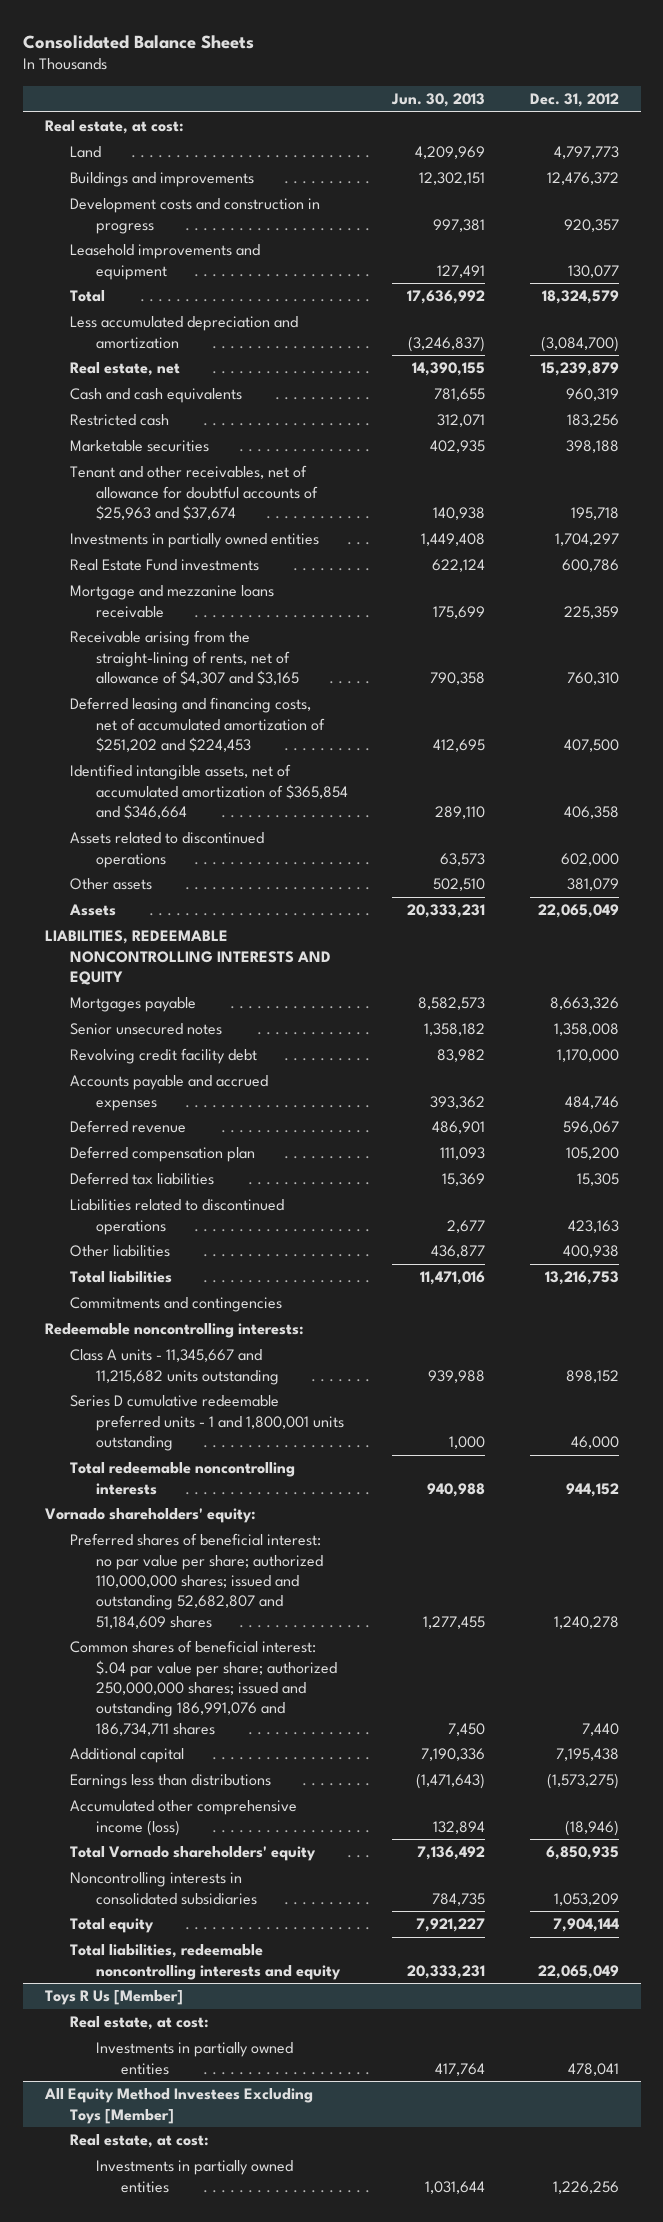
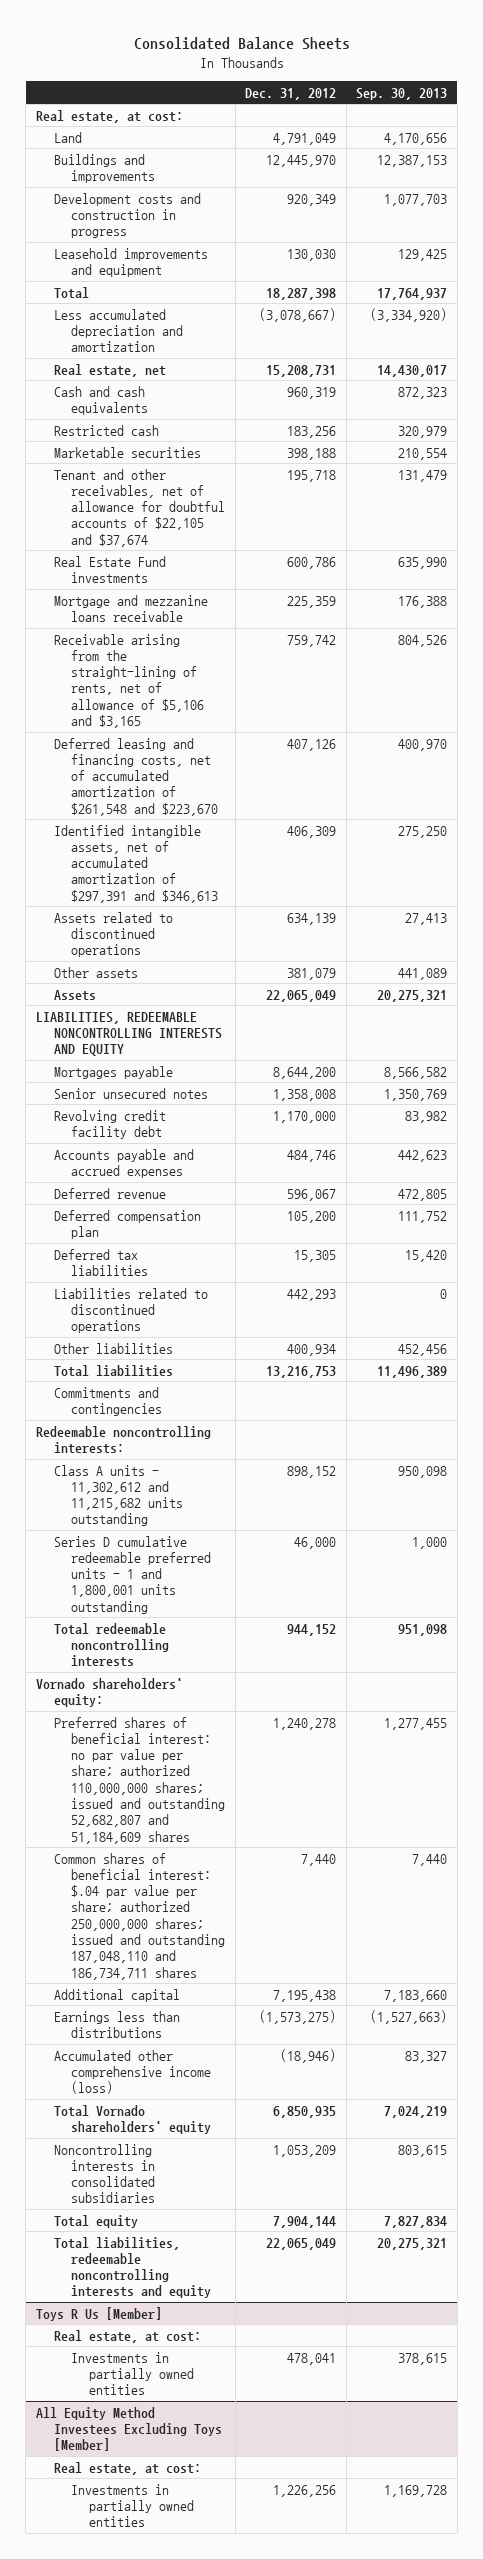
[391,92,486,107] Jun. 30, 2013 -> none
none -> [356,87,448,100] Sep. 30, 2013
[553,146,619,160] 4,797,773 -> [273,132,337,145] 4,791,049
[546,172,619,186] 12,476,372 -> [266,154,337,167] 12,445,970
[563,218,619,232] 920,357 -> [287,193,337,206] 920,349
[567,264,619,278] 130,077 -> [287,248,337,261] 130,030
[541,290,619,305] 18,324,579 -> [266,287,337,300] 18,287,398
[540,335,619,352] (3,084,700) -> [259,307,337,322] (3,078,667)
[540,362,619,377] 15,239,879 -> [266,364,337,377] 15,208,731
[70,533,320,549] Investments in partially owned entities -> none
[70,465,318,520] Tenant and other receivables, net of allowance for doubtful accounts of $25,963 and $37,674 -> [53,468,226,547] Tenant and other receivables, net of allowance for doubtful accounts of $22,105 and $37,674
[70,630,299,685] Receivable arising from the straight-lining of rents, net of allowance of $4,307 and $3,165 -> [53,633,205,729] Receivable arising from the straight-lining of rents, net of allowance of $5,106 and $3,165
[566,671,619,685] 760,310 -> [287,634,337,647] 759,742
[70,697,325,752] Deferred leasing and financing costs, net of accumulated amortization of $251,202 and $224,453 -> [53,737,219,816] Deferred leasing and financing costs, net of accumulated amortization of $261,548 and $223,670
[563,738,619,752] 407,500 -> [287,738,337,751] 407,126
[70,764,348,819] Identified intangible assets, net of accumulated amortization of $365,854 and $346,664 -> [53,824,219,903] Identified intangible assets, net of accumulated amortization of $297,391 and $346,613
[563,805,619,819] 406,358 -> [287,825,337,838] 406,309
[560,852,619,866] 602,000 -> [287,912,337,925] 634,139
[549,997,619,1011] 8,663,326 -> [273,1066,337,1079] 8,644,200
[567,1219,619,1233] 423,163 -> [287,1288,337,1301] 442,293
[562,1245,619,1259] 400,938 -> [287,1343,337,1356] 400,934
[70,1349,279,1385] Class A units - 11,345,667 and 11,215,682 units outstanding -> [53,1464,184,1527] Class A units - 11,302,612 and 11,215,682 units outstanding
[70,1640,337,1736] Common shares of beneficial interest: $.04 par value per share; authorized 250,000,000 shares; issued and outstanding 186,991,076 and 186,734,711 shares -> [53,1852,226,1980] Common shares of beneficial interest: $.04 par value per share; authorized 250,000,000 shares; issued and outstanding 187,048,110 and 186,734,711 shares

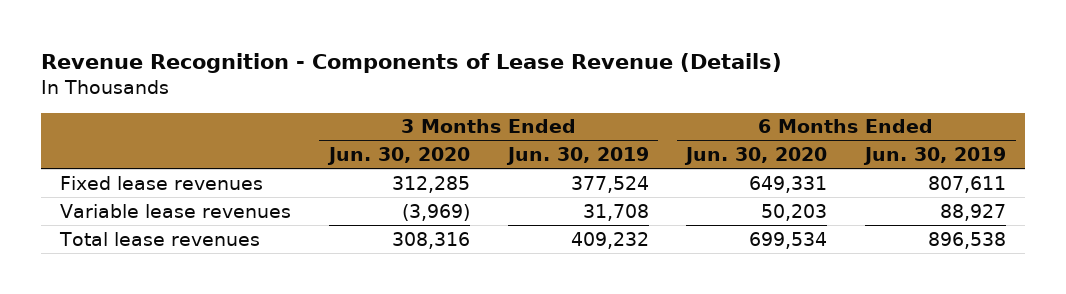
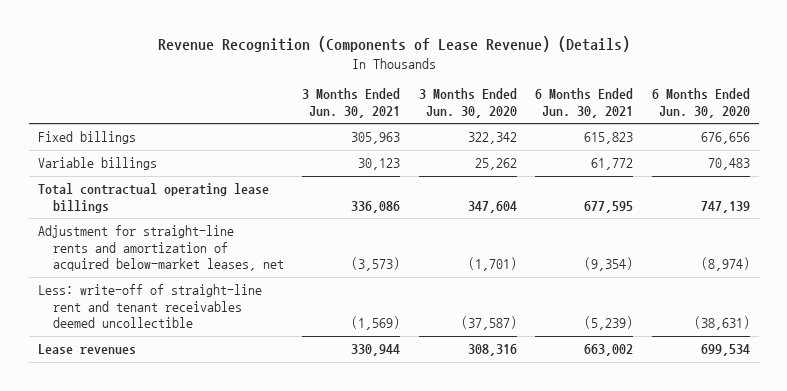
[40,53,782,74] Revenue Recognition - Components of Lease Revenue (Details) -> [157,36,630,53] Revenue Recognition (Components of Lease Revenue) (Details)
[505,146,649,165] Jun. 30, 2019 -> none
[863,146,1007,165] Jun. 30, 2019 -> none
none -> [302,88,401,118] 3 Months Ended Jun. 30, 2021
none -> [535,88,634,118] 6 Months Ended Jun. 30, 2021
[59,175,263,190] Fixed lease revenues -> [37,131,136,145] Fixed billings
[391,175,470,193] 312,285 -> [467,132,517,145] 322,342
[749,175,828,193] 649,331 -> [700,132,750,145] 676,656
[59,203,291,218] Variable lease revenues -> [37,157,157,171] Variable billings
[401,203,470,221] (3,969) -> [474,158,517,171] 25,262
[761,203,828,221] 50,203 -> [707,158,750,171] 70,483
none -> [37,183,269,213] Total contractual operating lease billings
none -> [37,225,284,272] Adjustment for straight-line rents and amortization of acquired below-market leases, net
none -> [37,284,262,329] Less: write-off of straight-line rent and tenant receivables deemed uncollectible
[58,231,260,246] Total lease revenues -> [37,344,136,355] Lease revenues

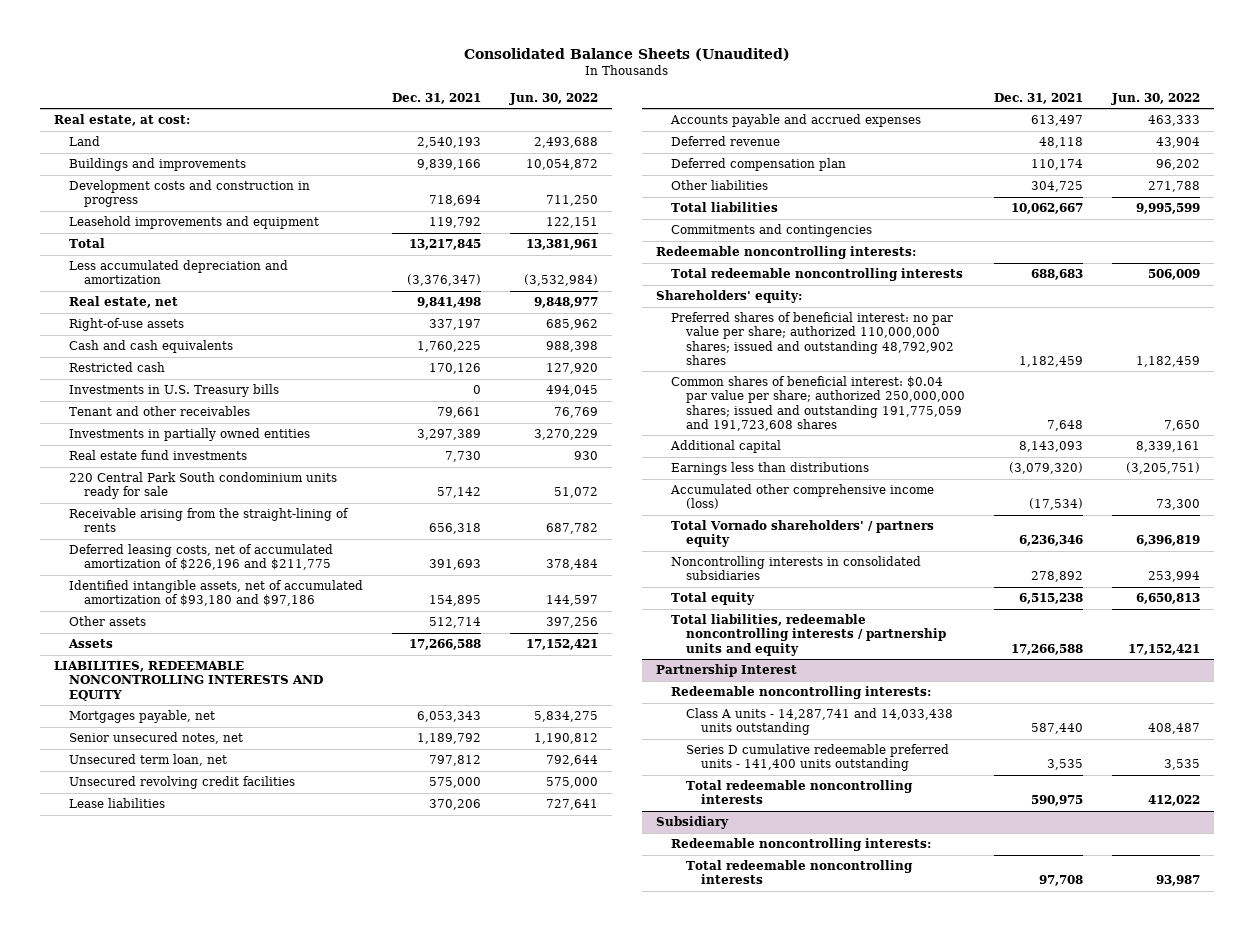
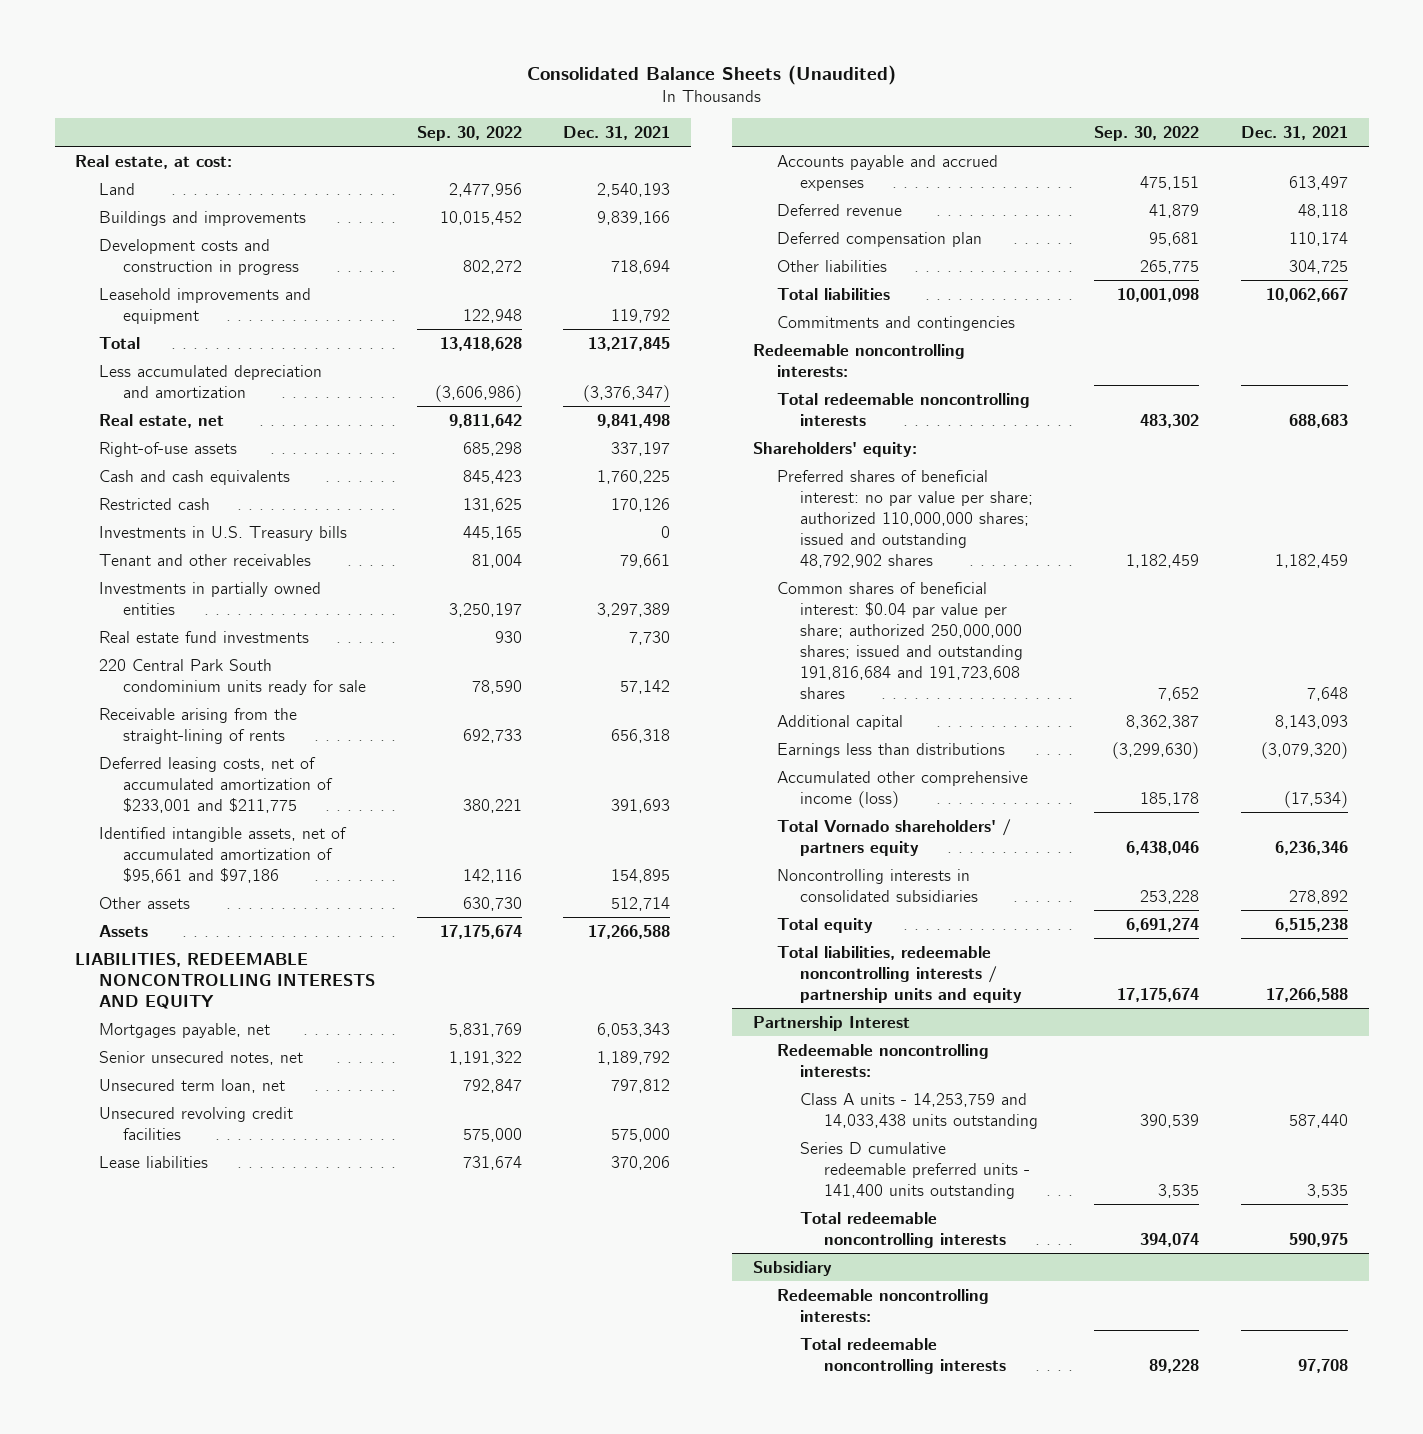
[508,92,598,105] Jun. 30, 2022 -> none
none -> [416,125,522,141] Sep. 30, 2022
[69,544,334,571] Deferred leasing costs, net of accumulated amortization of $226,196 and $211,775 -> [99,756,333,813] Deferred leasing costs, net of accumulated amortization of $233,001 and $211,775
[69,580,364,607] Identified intangible assets, net of accumulated amortization of $93,180 and $97,186 -> [99,826,348,883] Identified intangible assets, net of accumulated amortization of $95,661 and $97,186
[671,376,966,431] Common shares of beneficial interest: $0.04 par value per share; authorized 250,000,000 shares; issued and outstanding 191,775,059 and 191,723,608 shares -> [776,581,1024,700] Common shares of beneficial interest: $0.04 par value per share; authorized 250,000,000 shares; issued and outstanding 191,816,684 and 191,723,608 shares
[686,708,954,736] Class A units - 14,287,741 and 14,033,438 units outstanding -> [800,1092,1039,1129] Class A units - 14,253,759 and 14,033,438 units outstanding

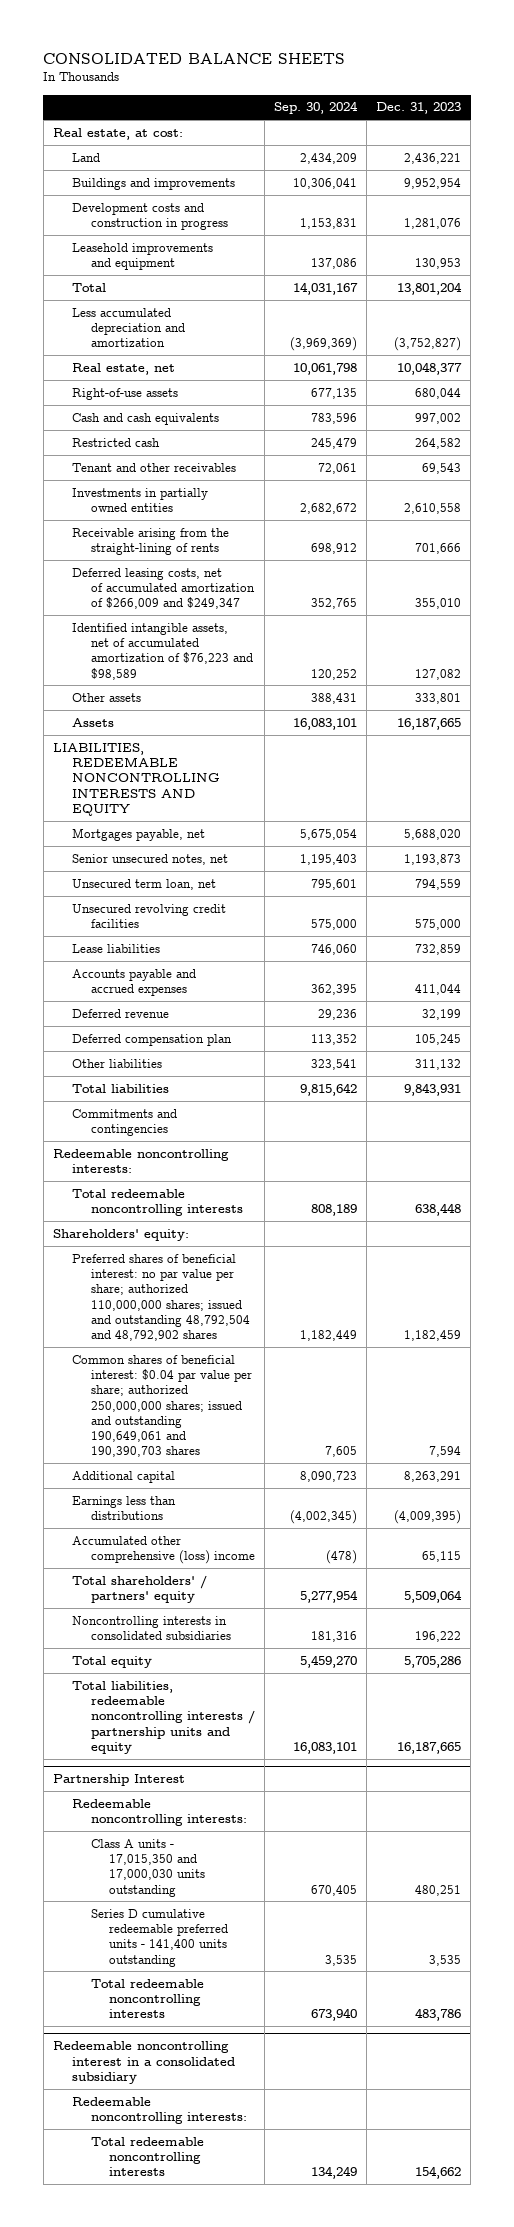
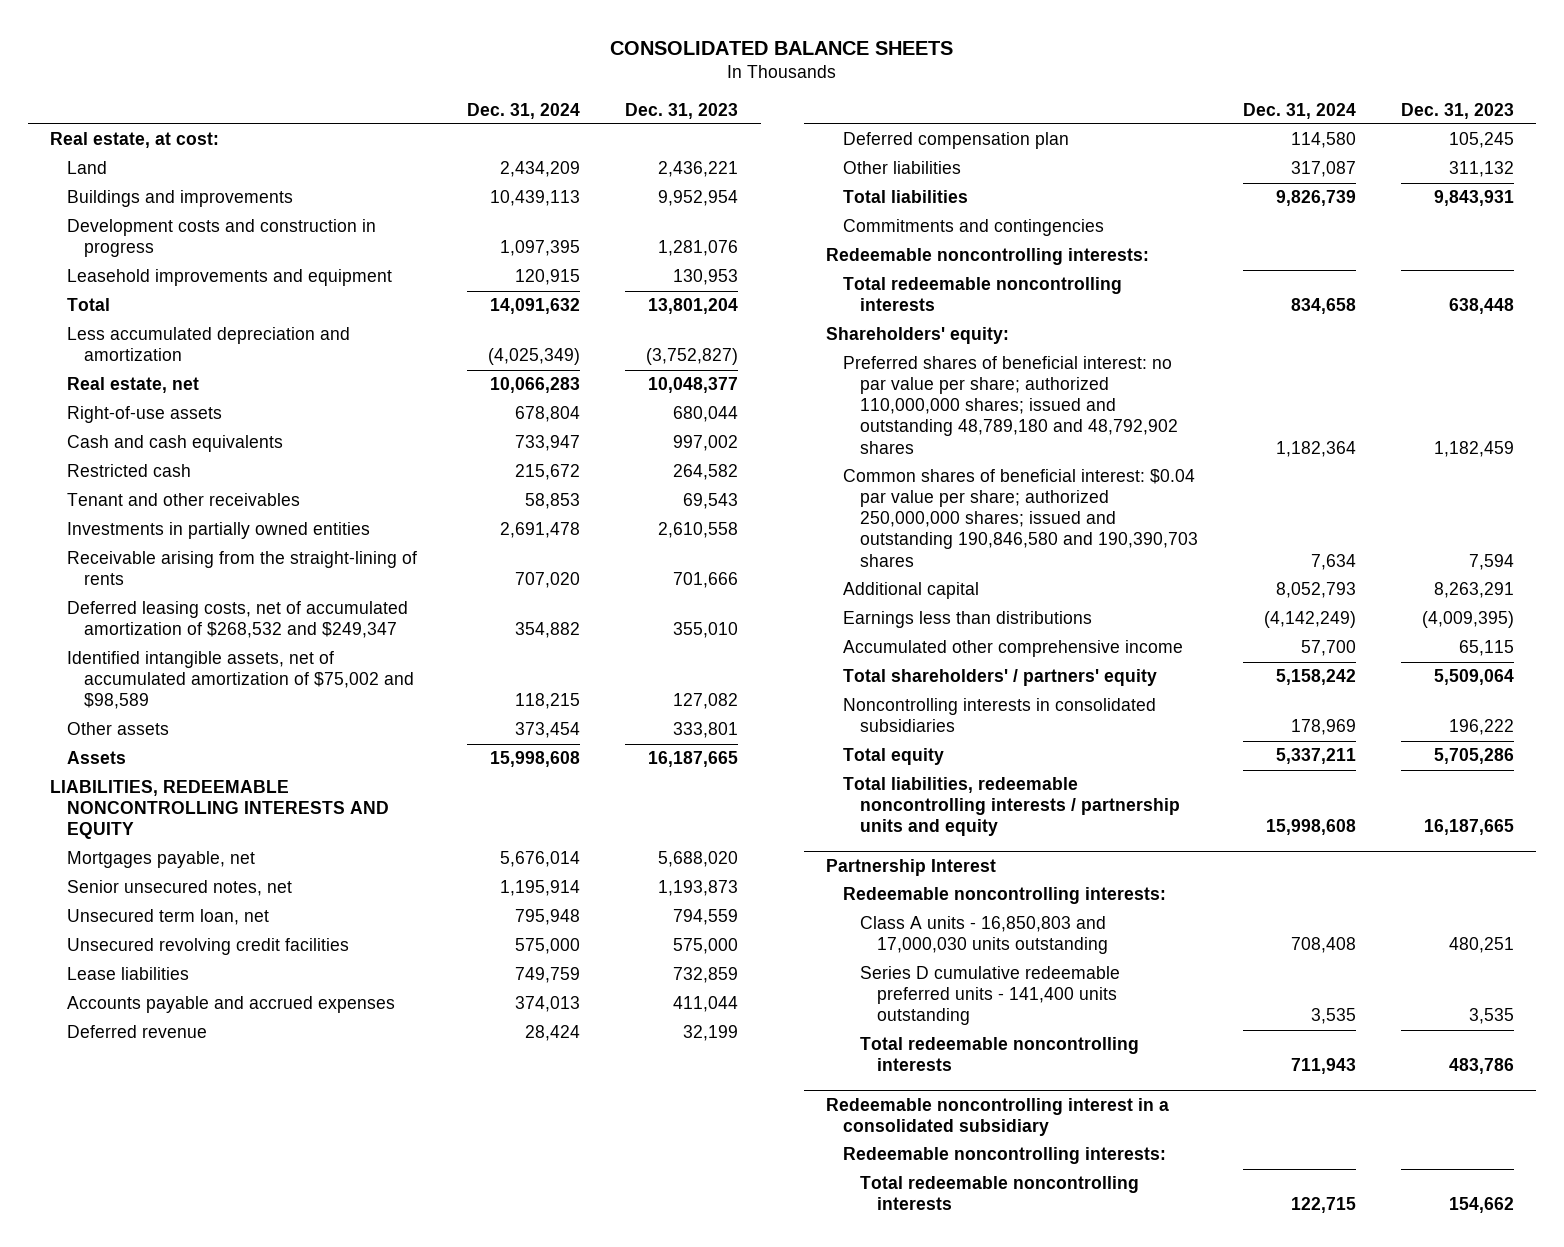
[273,101,358,115] Sep. 30, 2024 -> none
none -> [467,102,581,119] Dec. 31, 2024
[71,567,255,610] Deferred leasing costs, net of accumulated amortization of $266,009 and $249,347 -> [67,601,409,639] Deferred leasing costs, net of accumulated amortization of $268,532 and $249,347
[71,622,253,680] Identified intangible assets, net of accumulated amortization of $76,223 and $98,589 -> [67,651,415,710] Identified intangible assets, net of accumulated amortization of $75,002 and $98,589
[71,1253,250,1342] Preferred shares of beneficial interest: no par value per share; authorized 110,000,000 shares; issued and outstanding 48,792,504 and 48,792,902 shares -> [843,356,1179,454] Preferred shares of beneficial interest: no par value per share; authorized 110,000,000 shares; issued and outstanding 48,789,180 and 48,792,902 shares
[71,1354,252,1458] Common shares of beneficial interest: $0.04 par value per share; authorized 250,000,000 shares; issued and outstanding 190,649,061 and 190,390,703 shares -> [843,469,1199,567] Common shares of beneficial interest: $0.04 par value per share; authorized 250,000,000 shares; issued and outstanding 190,846,580 and 190,390,703 shares
[71,1535,255,1565] Accumulated other comprehensive (loss) income -> [843,640,1184,658] Accumulated other comprehensive income
[90,1838,206,1897] Class A units - 17,015,350 and 17,000,030 units outstanding -> [860,916,1108,955] Class A units - 16,850,803 and 17,000,030 units outstanding

